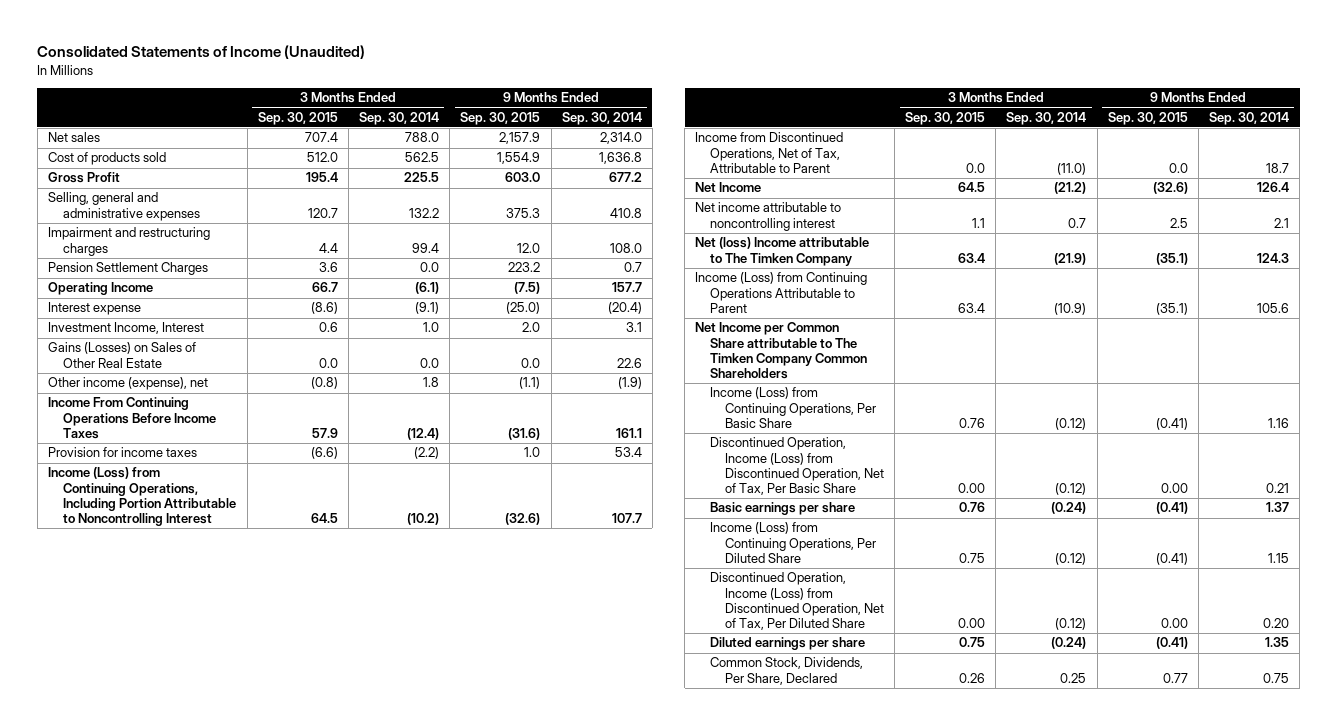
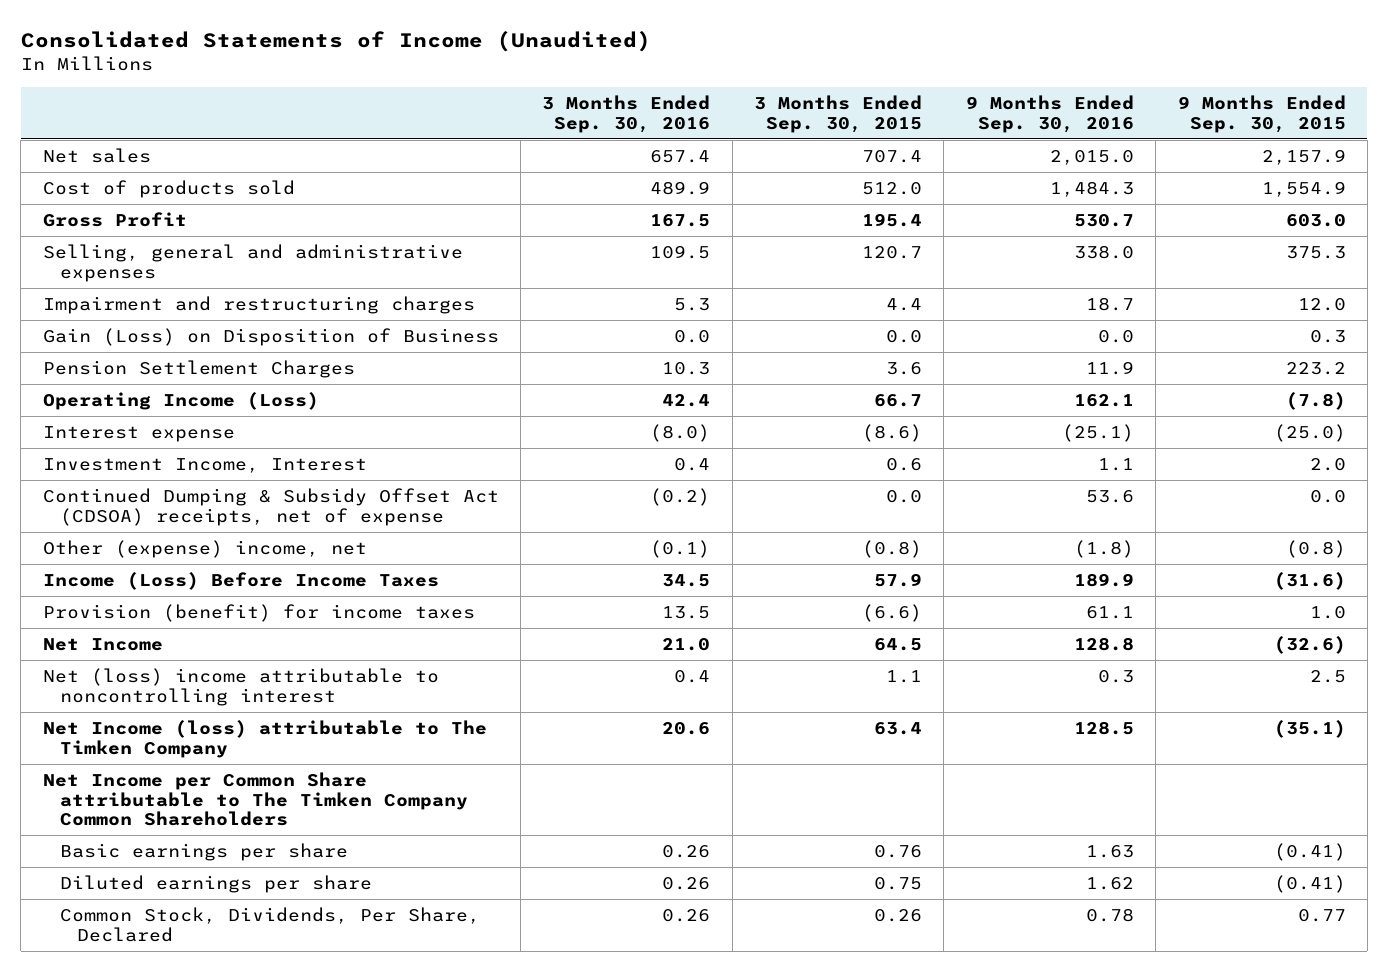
[359,111,440,125] Sep. 30, 2014 -> none
[561,111,642,125] Sep. 30, 2014 -> none
none -> [542,95,711,133] 3 Months Ended Sep. 30, 2016
none -> [965,95,1134,133] 9 Months Ended Sep. 30, 2016
none -> [42,328,499,347] Gain (Loss) on Disposition of Business
[48,282,154,296] Operating Income -> [42,392,319,411] Operating Income (Loss)
[514,282,541,295] (7.5) -> [1285,392,1346,411] (7.8)
[48,342,197,368] Gains (Losses) on Sales of Other Real Estate -> none
[48,467,236,527] Income (Loss) from Continuing Operations, Including Portion Attributable to Noncontrolling Interest -> none
[695,132,844,174] Income from Discontinued Operations, Net of Tax, Attributable to Parent -> none
none -> [42,488,499,526] Continued Dumping & Subsidy Offset Act (CDSOA) receipts, net of expense
[48,377,209,391] Other income (expense), net -> [42,540,367,559] Other (expense) income, net
[519,377,541,390] (1.1) -> [1285,540,1346,559] (0.8)
[48,397,216,440] Income From Continuing Operations Before Income Taxes -> [42,572,439,591] Income (Loss) Before Income Taxes
[48,447,198,458] Provision for income taxes -> [42,604,475,623] Provision (benefit) for income taxes
[695,272,868,314] Income (Loss) from Continuing Operations Attributable to Parent -> none
[695,202,842,231] Net income attributable to noncontrolling interest -> [42,668,439,706] Net (loss) income attributable to noncontrolling interest
[695,237,870,266] Net (loss) Income attributable to The Timken Company -> [42,720,487,758] Net Income (loss) attributable to The Timken Company
[710,387,876,429] Income (Loss) from Continuing Operations, Per Basic Share -> none
[710,437,884,496] Discontinued Operation, Income (Loss) from Discontinued Operation, Net of Tax, Per Basic Share -> none
[710,522,876,564] Income (Loss) from Continuing Operations, Per Diluted Share -> none
[710,572,884,631] Discontinued Operation, Income (Loss) from Discontinued Operation, Net of Tax, Per Diluted Share -> none

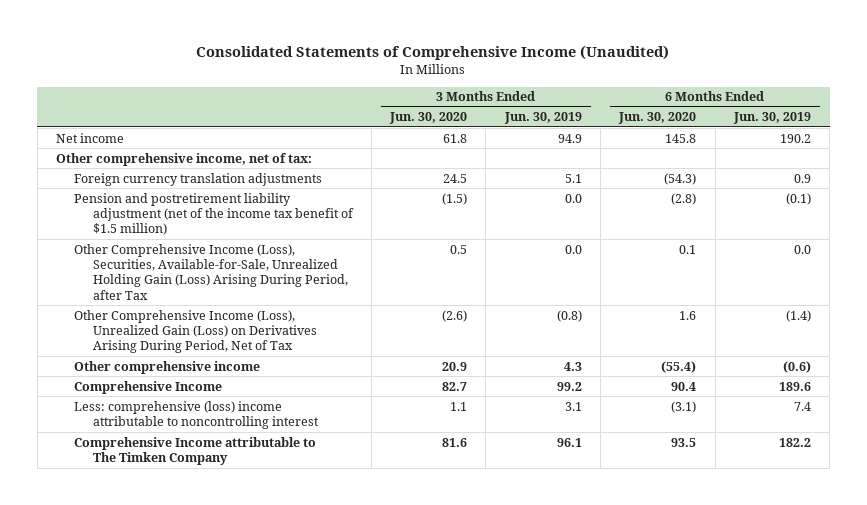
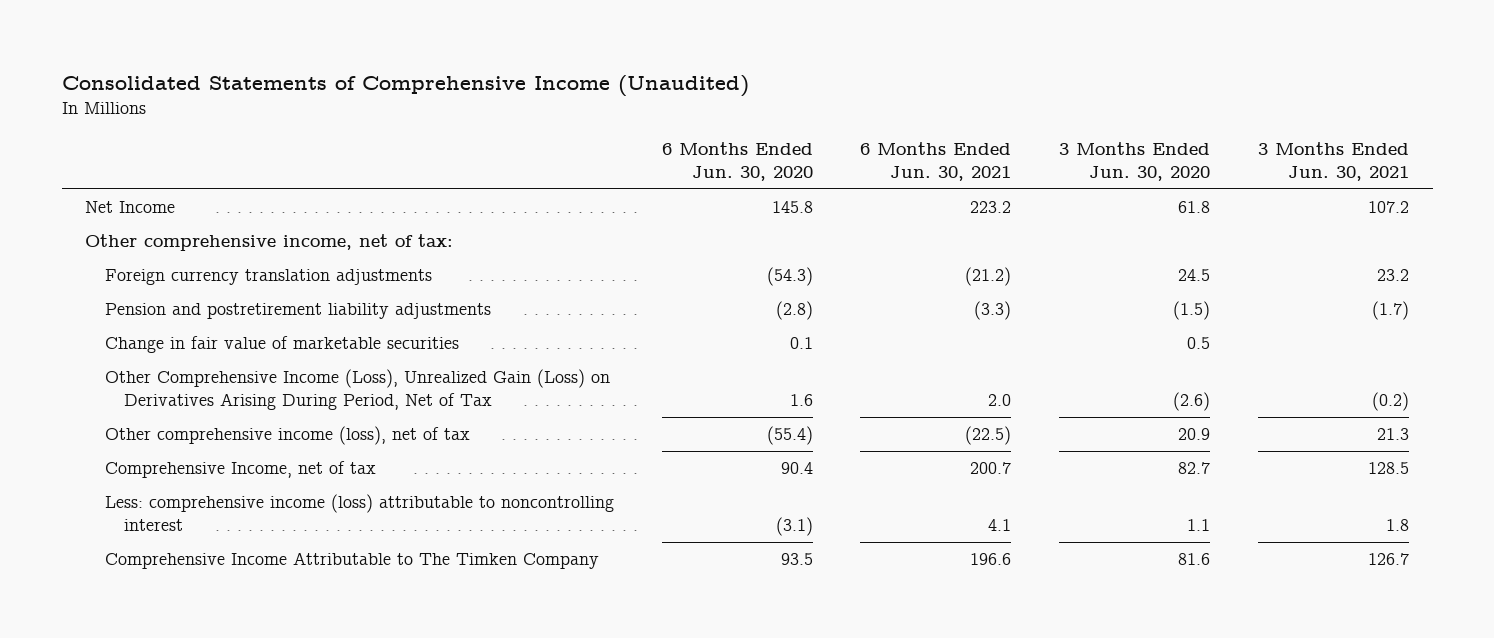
[503,112,582,125] Jun. 30, 2019 -> none
[733,112,812,125] Jun. 30, 2019 -> none
none -> [860,142,1012,181] 6 Months Ended Jun. 30, 2021
none -> [1257,142,1409,181] 3 Months Ended Jun. 30, 2021
[55,132,124,143] Net income -> [85,201,176,214] Net Income
[74,192,354,236] Pension and postretirement liability adjustment (net of the income tax benefit of $1.5 million) -> [104,303,491,320] Pension and postretirement liability adjustments
[74,243,348,300] Other Comprehensive Income (Loss), Securities, Available-for-Sale, Unrealized Holding Gain (Loss) Arising During Period, after Tax -> [104,336,459,354] Change in fair value of marketable securities
[74,360,261,374] Other comprehensive income -> [104,426,470,446] Other comprehensive income (loss), net of tax
[74,380,223,394] Comprehensive Income -> [104,461,376,479] Comprehensive Income, net of tax
[74,400,319,430] Less: comprehensive (loss) income attributable to noncontrolling interest -> [104,494,614,531] Less: comprehensive income (loss) attributable to noncontrolling interest
[74,436,317,466] Comprehensive Income attributable to The Timken Company -> [104,552,599,570] Comprehensive Income Attributable to The Timken Company

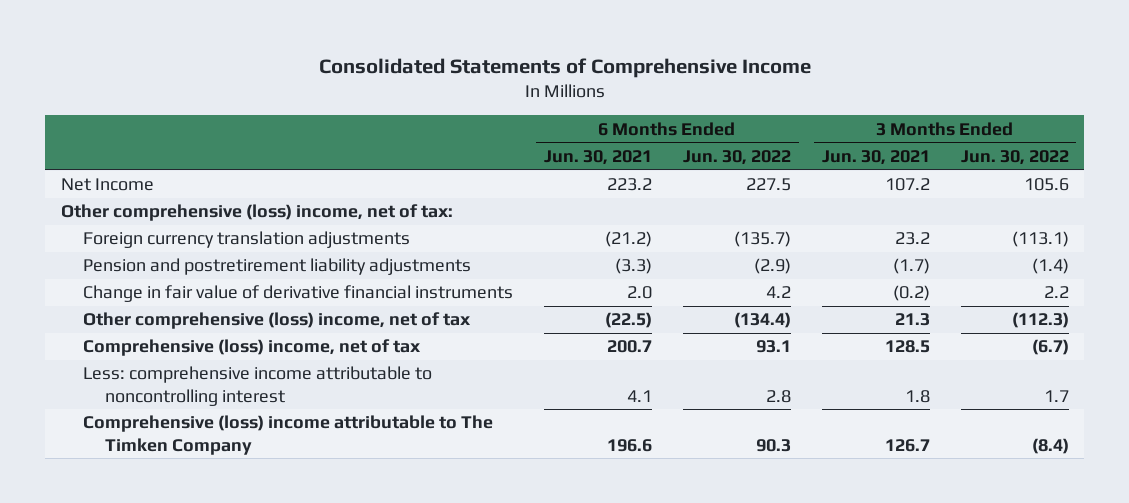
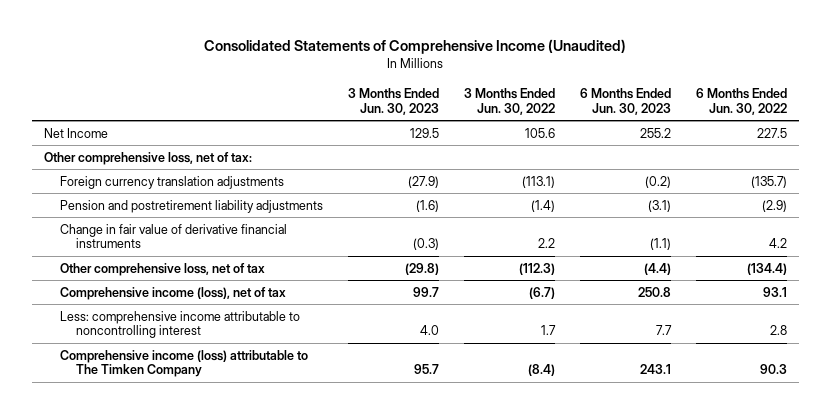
[318,58,811,79] Consolidated Statements of Comprehensive Income -> [204,39,627,55] Consolidated Statements of Comprehensive Income (Unaudited)
[543,150,652,166] Jun. 30, 2021 -> none
[821,150,930,166] Jun. 30, 2021 -> none
none -> [347,87,439,115] 3 Months Ended Jun. 30, 2023
none -> [579,87,671,115] 6 Months Ended Jun. 30, 2023
[60,204,453,222] Other comprehensive (loss) income, net of tax: -> [44,151,253,165] Other comprehensive loss, net of tax:
[83,312,472,330] Other comprehensive (loss) income, net of tax -> [60,262,266,276] Other comprehensive loss, net of tax
[83,339,422,357] Comprehensive (loss) income, net of tax -> [60,286,287,300] Comprehensive income (loss), net of tax
[83,415,494,455] Comprehensive (loss) income attributable to The Timken Company -> [60,349,309,378] Comprehensive income (loss) attributable to The Timken Company

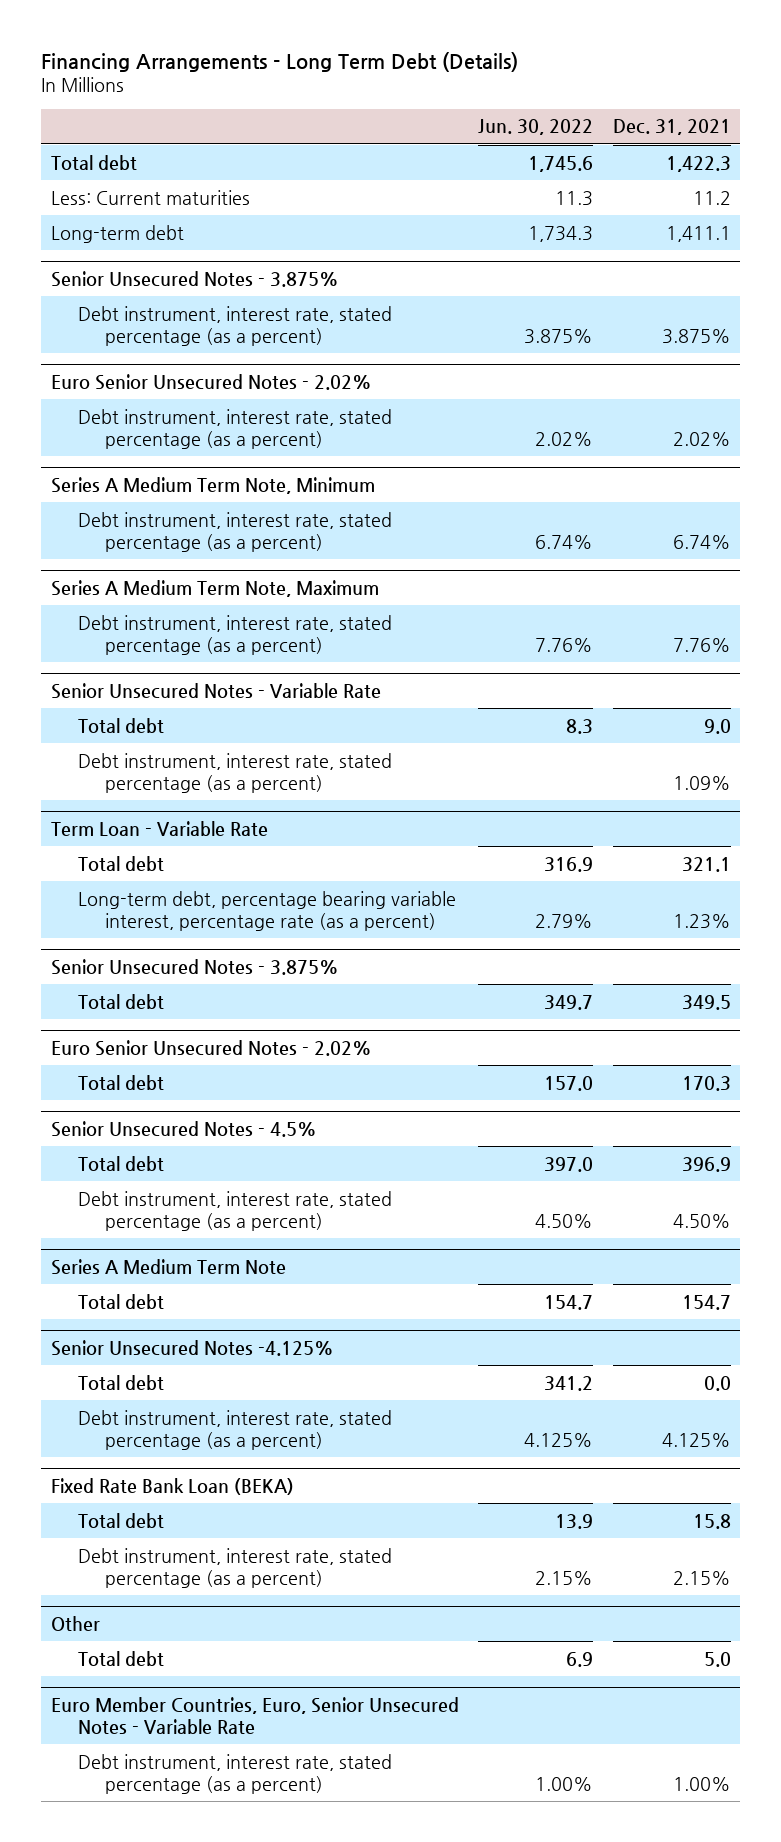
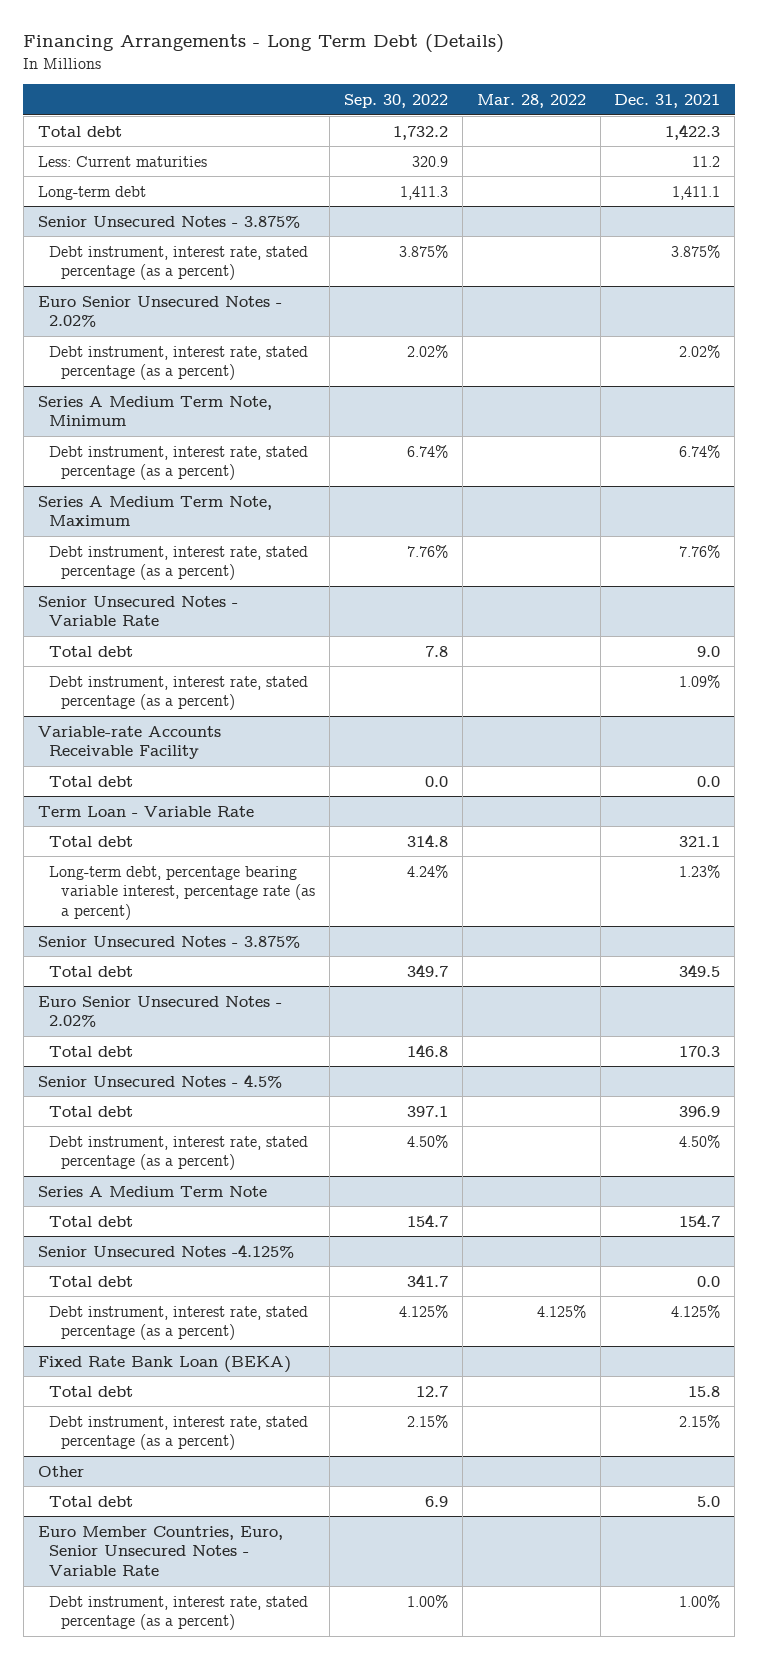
[478,119,594,136] Jun. 30, 2022 -> none
none -> [343,93,448,108] Sep. 30, 2022
none -> [476,93,586,108] Mar. 28, 2022
none -> [37,725,221,760] Variable-rate Accounts Receivable Facility
none -> [49,775,134,787] Total debt

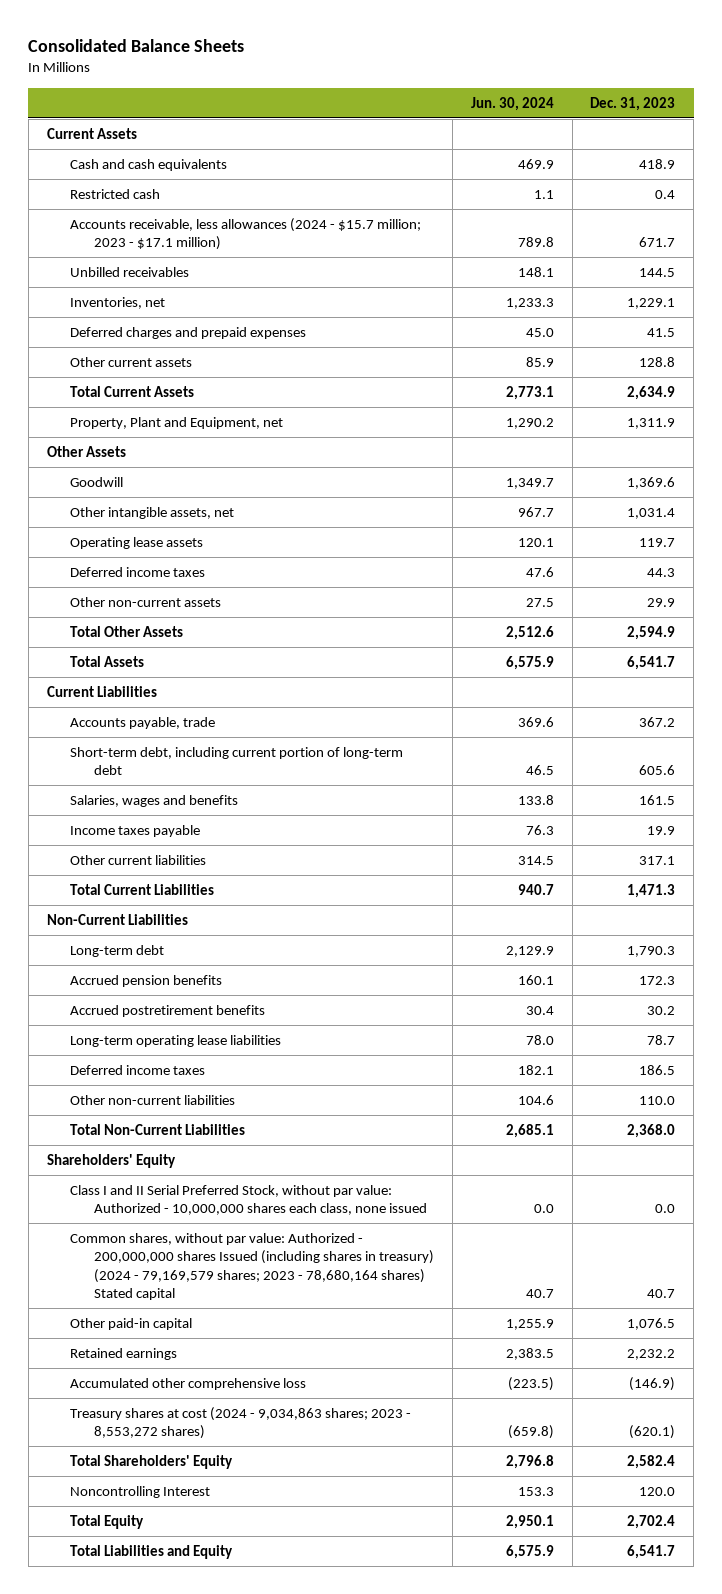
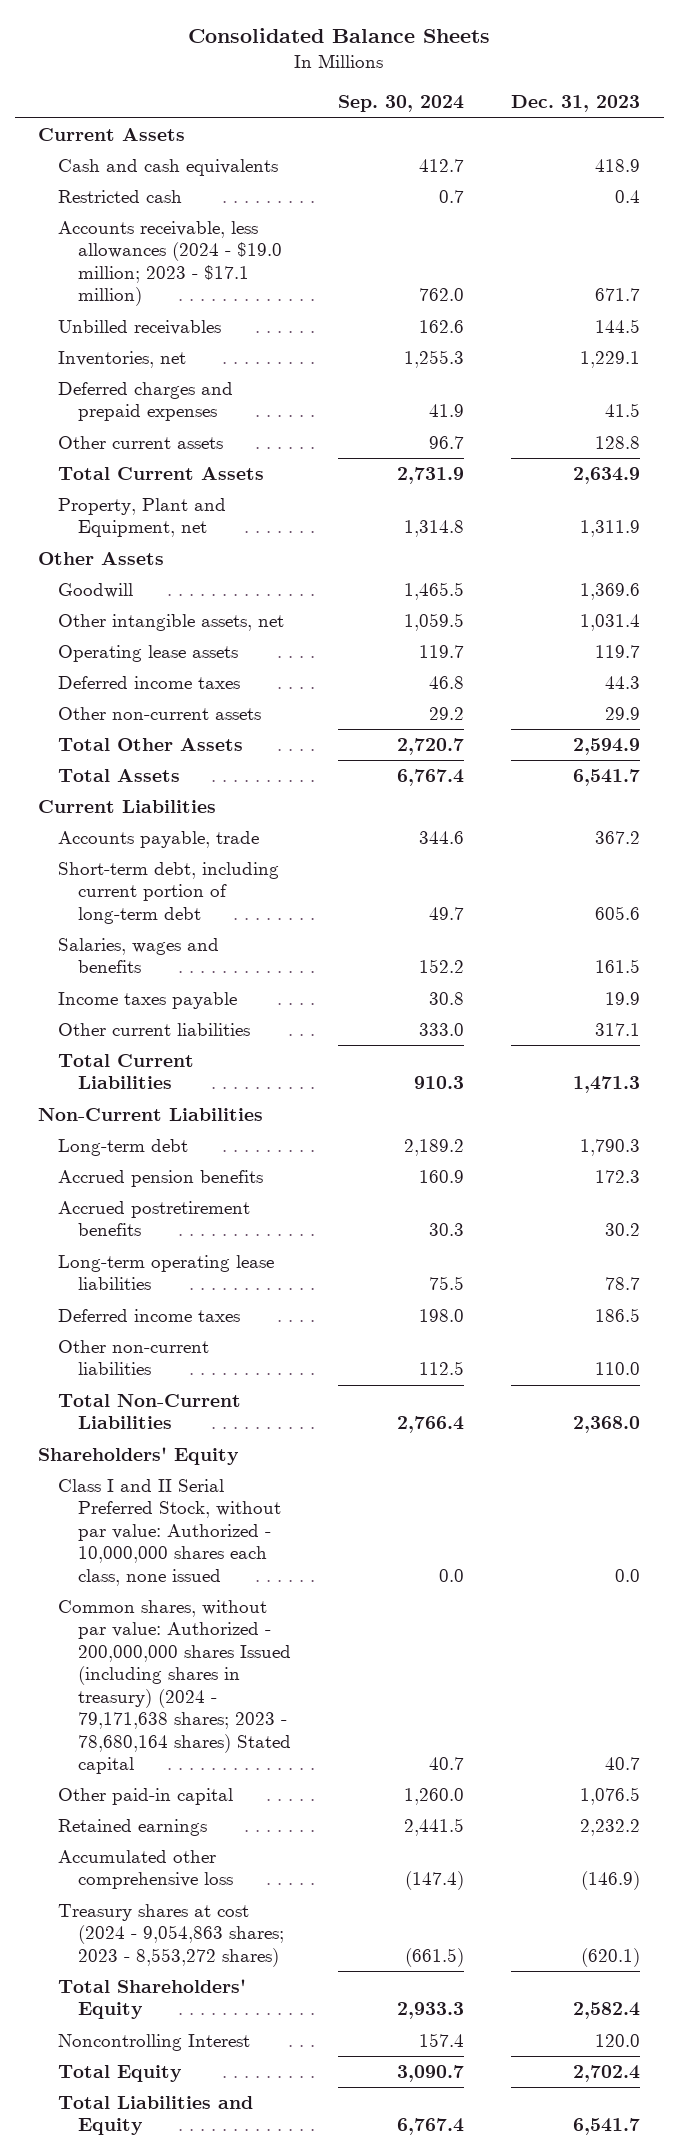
[470,96,554,111] Jun. 30, 2024 -> none
none -> [338,95,465,113] Sep. 30, 2024
[70,217,422,251] Accounts receivable, less allowances (2024 - $15.7 million; 2023 - $17.1 million) -> [58,221,283,307] Accounts receivable, less allowances (2024 - $19.0 million; 2023 - $17.1 million)
[70,1232,435,1300] Common shares, without par value: Authorized - 200,000,000 shares Issued (including shares in treasury) (2024 - 79,169,579 shares; 2023 - 78,680,164 shares) Stated capital -> [58,1600,292,1775] Common shares, without par value: Authorized - 200,000,000 shares Issued (including shares in treasury) (2024 - 79,171,638 shares; 2023 - 78,680,164 shares) Stated capital
[70,1406,412,1440] Treasury shares at cost (2024 - 9,034,863 shares; 2023 - 8,553,272 shares) -> [58,1904,285,1967] Treasury shares at cost (2024 - 9,054,863 shares; 2023 - 8,553,272 shares)

